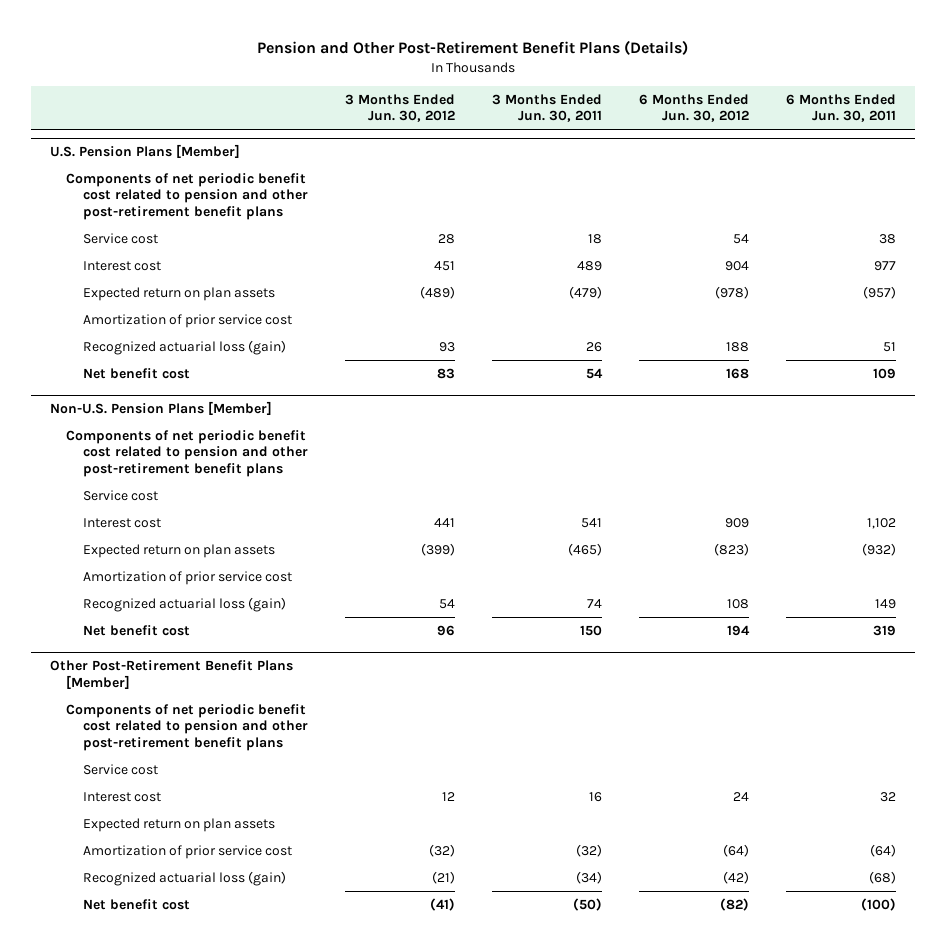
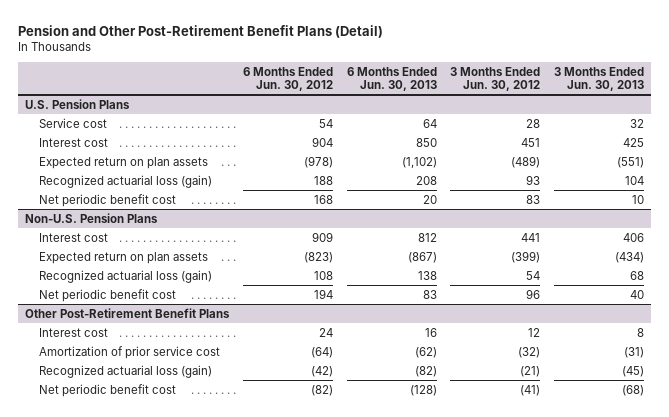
[256,40,688,56] Pension and Other Post-Retirement Benefit Plans (Details) -> [18,24,384,38] Pension and Other Post-Retirement Benefit Plans (Detail)
[491,93,602,123] 3 Months Ended Jun. 30, 2011 -> none
[786,93,897,123] 6 Months Ended Jun. 30, 2011 -> none
none -> [346,66,437,91] 6 Months Ended Jun. 30, 2013
none -> [554,66,645,91] 3 Months Ended Jun. 30, 2013
[66,172,308,220] Components of net periodic benefit cost related to pension and other post-retirement benefit plans -> none
[49,144,240,159] U.S. Pension Plans [Member] -> [24,98,130,109] U.S. Pension Plans
[82,313,292,328] Amortization of prior service cost -> none
[66,429,308,477] Components of net periodic benefit cost related to pension and other post-retirement benefit plans -> none
[82,489,158,501] Service cost -> none
[82,367,190,379] Net benefit cost -> [38,193,176,207] Net periodic benefit cost
[49,401,272,416] Non-U.S. Pension Plans [Member] -> [24,212,158,223] Non-U.S. Pension Plans
[82,570,292,585] Amortization of prior service cost -> none
[66,703,308,751] Components of net periodic benefit cost related to pension and other post-retirement benefit plans -> none
[82,763,158,775] Service cost -> none
[82,624,190,636] Net benefit cost -> [38,288,176,302] Net periodic benefit cost
[49,660,293,689] Other Post-Retirement Benefit Plans [Member] -> [24,307,230,318] Other Post-Retirement Benefit Plans
[82,817,275,832] Expected return on plan assets -> none
[82,898,190,910] Net benefit cost -> [38,383,176,397] Net periodic benefit cost

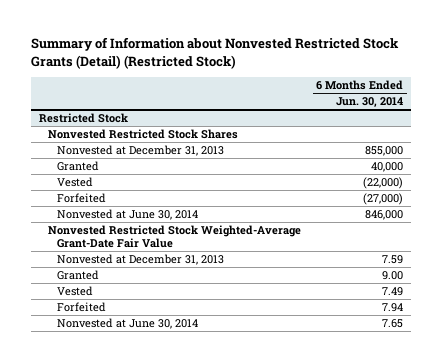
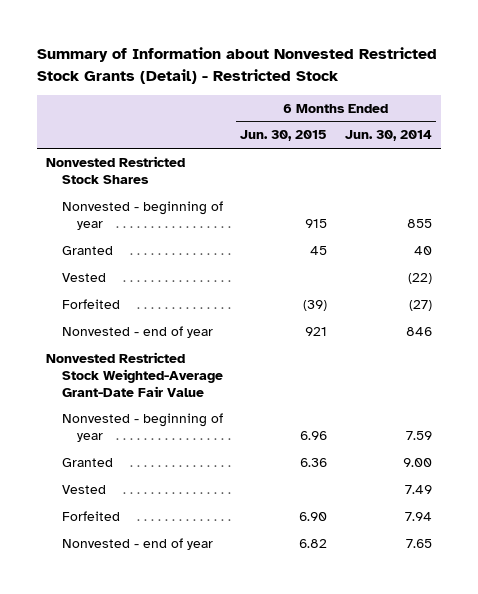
[31,37,400,69] Summary of Information about Nonvested Restricted Stock Grants (Detail) (Restricted Stock) -> [37,46,438,84] Summary of Information about Nonvested Restricted Stock Grants (Detail) - Restricted Stock
none -> [240,130,328,142] Jun. 30, 2015
[38,113,128,124] Restricted Stock -> none
[57,145,225,157] Nonvested at December 31, 2013 -> none
[57,209,199,221] Nonvested at June 30, 2014 -> none
none -> [61,201,223,230] Nonvested - beginning of year
[371,162,404,173] 40,000 -> [413,246,432,256] 40
[363,177,404,190] (22,000) -> [407,273,432,285] (22)
[363,193,404,206] (27,000) -> [408,300,432,312] (27)
none -> [61,326,213,339] Nonvested - end of year
[57,254,225,266] Nonvested at December 31, 2013 -> [61,413,223,442] Nonvested - beginning of year
[57,318,199,330] Nonvested at June 30, 2014 -> [61,538,213,551] Nonvested - end of year

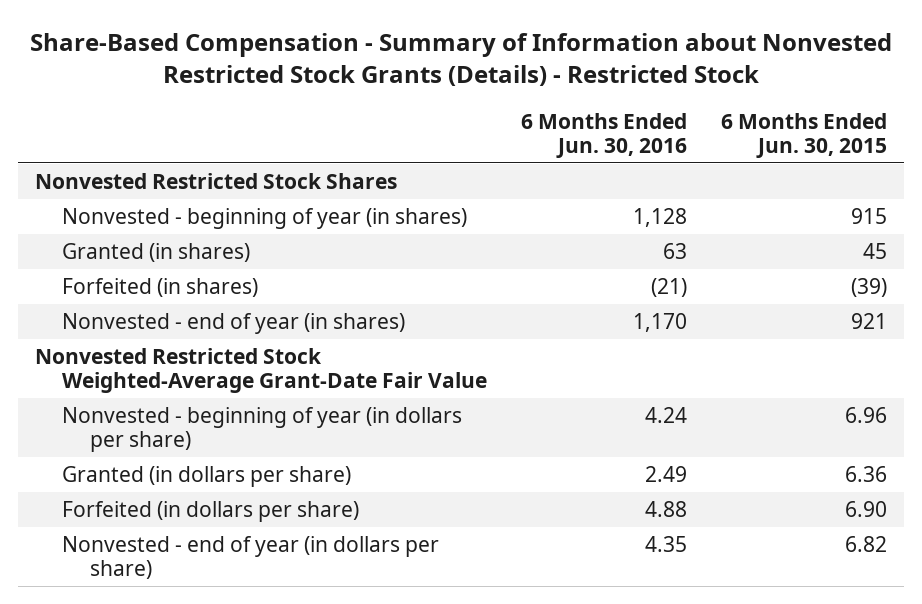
[37,46,438,84] Summary of Information about Nonvested Restricted Stock Grants (Detail) - Restricted Stock -> [29,32,892,86] Share-Based Compensation - Summary of Information about Nonvested Restricted Stock Grants (Details) - Restricted Stock
[344,130,432,142] Jun. 30, 2014 -> none
none -> [521,112,688,158] 6 Months Ended Jun. 30, 2016
[61,273,106,283] Vested -> none
[61,201,223,230] Nonvested - beginning of year -> [62,207,468,229] Nonvested - beginning of year (in shares)
[61,246,113,256] Granted -> [62,242,251,262] Granted (in shares)
[61,299,120,310] Forfeited -> [62,277,259,297] Forfeited (in shares)
[61,326,213,339] Nonvested - end of year -> [62,312,406,334] Nonvested - end of year (in shares)
[61,485,106,495] Vested -> none
[61,413,223,442] Nonvested - beginning of year -> [62,406,463,453] Nonvested - beginning of year (in dollars per share)
[61,458,113,468] Granted -> [62,465,352,487] Granted (in dollars per share)
[61,511,120,522] Forfeited -> [62,500,360,522] Forfeited (in dollars per share)
[61,538,213,551] Nonvested - end of year -> [62,535,440,580] Nonvested - end of year (in dollars per share)

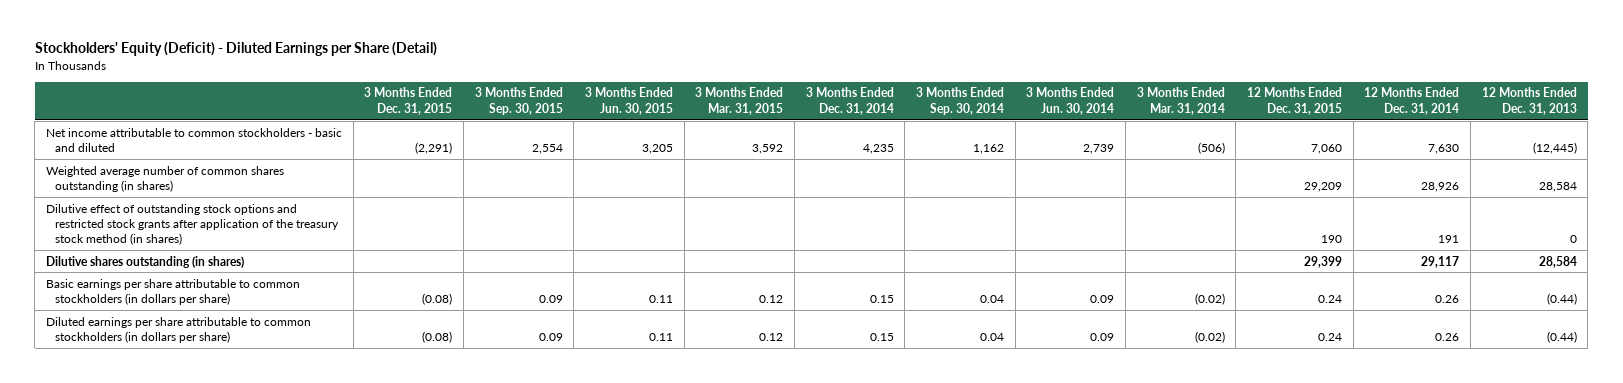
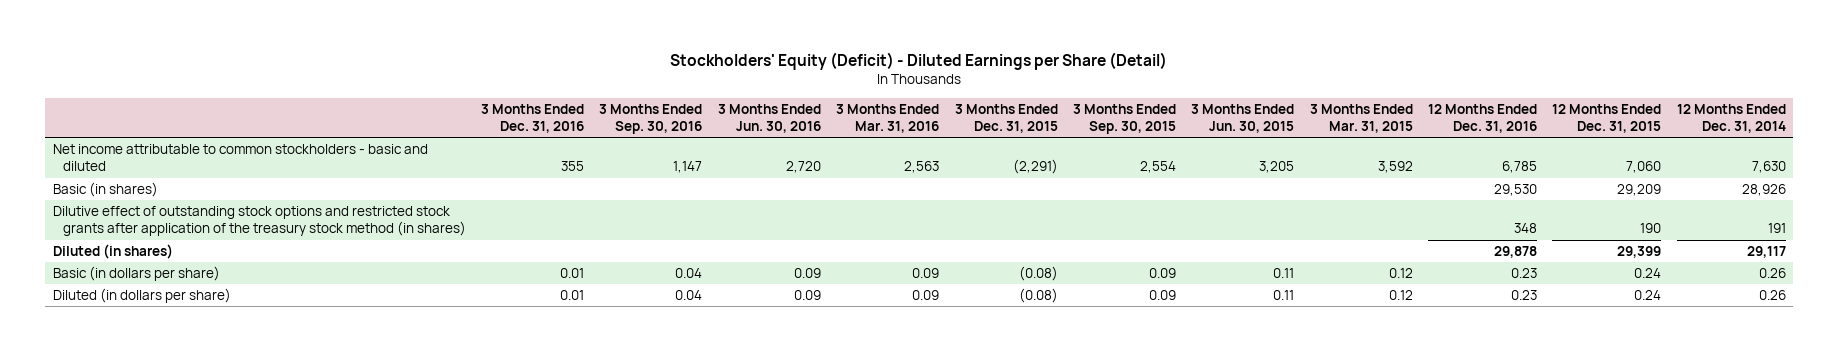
[805,87,894,115] 3 Months Ended Dec. 31, 2014 -> none
[915,87,1004,115] 3 Months Ended Sep. 30, 2014 -> none
[1026,87,1115,115] 3 Months Ended Jun. 30, 2014 -> none
[1136,87,1225,115] 3 Months Ended Mar. 31, 2014 -> none
[1481,87,1577,115] 12 Months Ended Dec. 31, 2013 -> none
none -> [481,103,585,133] 3 Months Ended Dec. 31, 2016
none -> [599,103,703,134] 3 Months Ended Sep. 30, 2016
none -> [717,103,821,133] 3 Months Ended Jun. 30, 2016
none -> [836,103,940,133] 3 Months Ended Mar. 31, 2016
none -> [1427,103,1537,133] 12 Months Ended Dec. 31, 2016
[45,165,284,192] Weighted average number of common shares outstanding (in shares) -> [52,182,158,198] Basic (in shares)
[45,255,244,268] Dilutive shares outstanding (in shares) -> [52,244,173,260] Diluted (in shares)
[45,278,300,305] Basic earnings per share attributable to common stockholders (in dollars per share) -> [52,266,220,282] Basic (in dollars per share)
[45,316,311,343] Diluted earnings per share attributable to common stockholders (in dollars per share) -> [52,288,231,304] Diluted (in dollars per share)

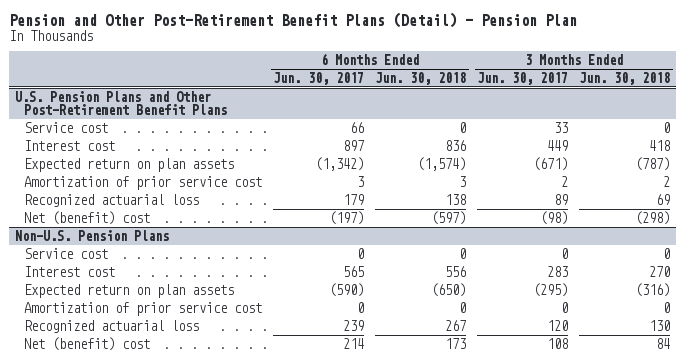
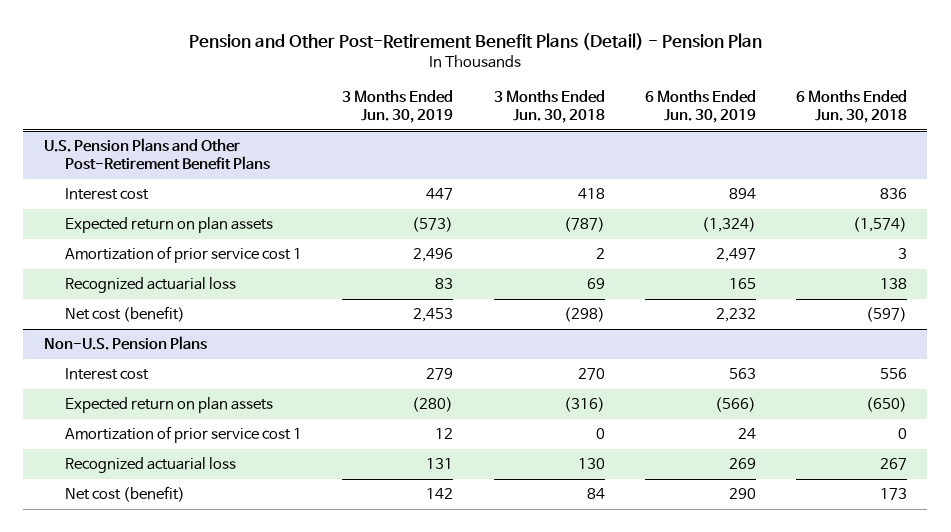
[273,71,365,85] Jun. 30, 2017 -> none
[477,71,569,85] Jun. 30, 2017 -> none
none -> [342,90,454,124] 3 Months Ended Jun. 30, 2019
none -> [644,90,756,124] 6 Months Ended Jun. 30, 2019
[24,121,109,133] Service cost -> none
[24,175,263,190] Amortization of prior service cost -> [65,246,303,264] Amortization of prior service cost 1
[24,210,151,225] Net (benefit) cost -> [65,306,186,323] Net cost (benefit)
[24,247,109,259] Service cost -> none
[24,301,263,316] Amortization of prior service cost -> [65,426,303,444] Amortization of prior service cost 1
[24,336,151,351] Net (benefit) cost -> [65,486,186,503] Net cost (benefit)

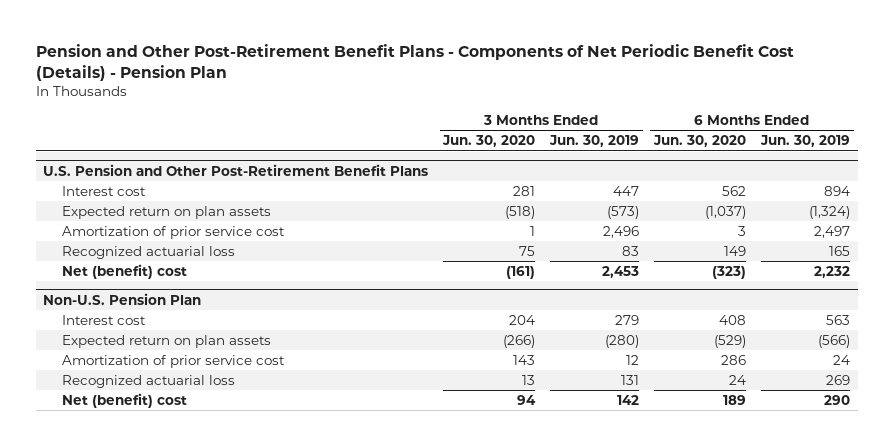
[189,32,763,50] Pension and Other Post-Retirement Benefit Plans (Detail) - Pension Plan -> [35,44,794,82] Pension and Other Post-Retirement Benefit Plans - Components of Net Periodic Benefit Cost (Details) - Pension Plan
[493,90,605,124] 3 Months Ended Jun. 30, 2018 -> none
[796,90,908,124] 6 Months Ended Jun. 30, 2018 -> none
none -> [442,135,536,148] Jun. 30, 2020
none -> [653,135,747,148] Jun. 30, 2020
[43,138,271,171] U.S. Pension Plans and Other Post-Retirement Benefit Plans -> [43,163,429,176] U.S. Pension and Other Post-Retirement Benefit Plans
[65,246,303,264] Amortization of prior service cost 1 -> [62,225,286,239] Amortization of prior service cost
[65,306,186,323] Net cost (benefit) -> [62,263,188,279] Net (benefit) cost
[43,336,207,351] Non-U.S. Pension Plans -> [43,292,202,305] Non-U.S. Pension Plan
[65,426,303,444] Amortization of prior service cost 1 -> [62,354,286,368] Amortization of prior service cost
[65,486,186,503] Net cost (benefit) -> [62,392,188,408] Net (benefit) cost

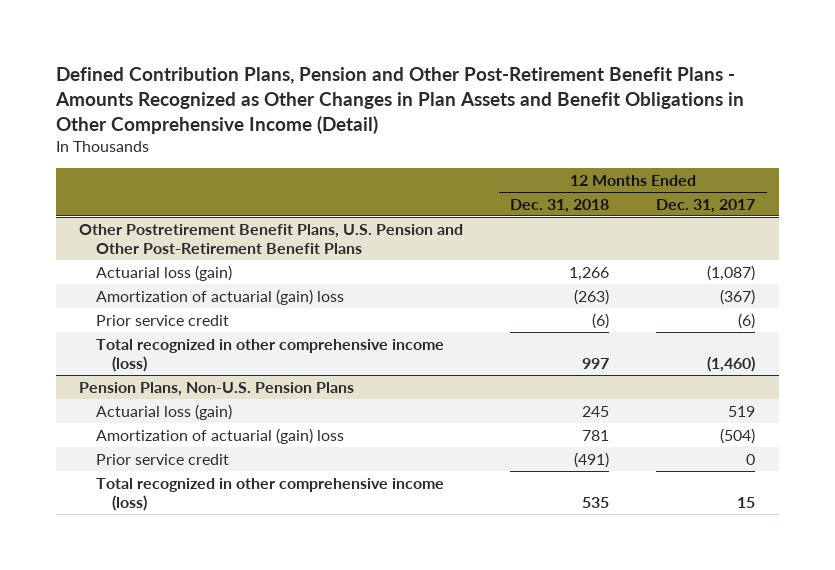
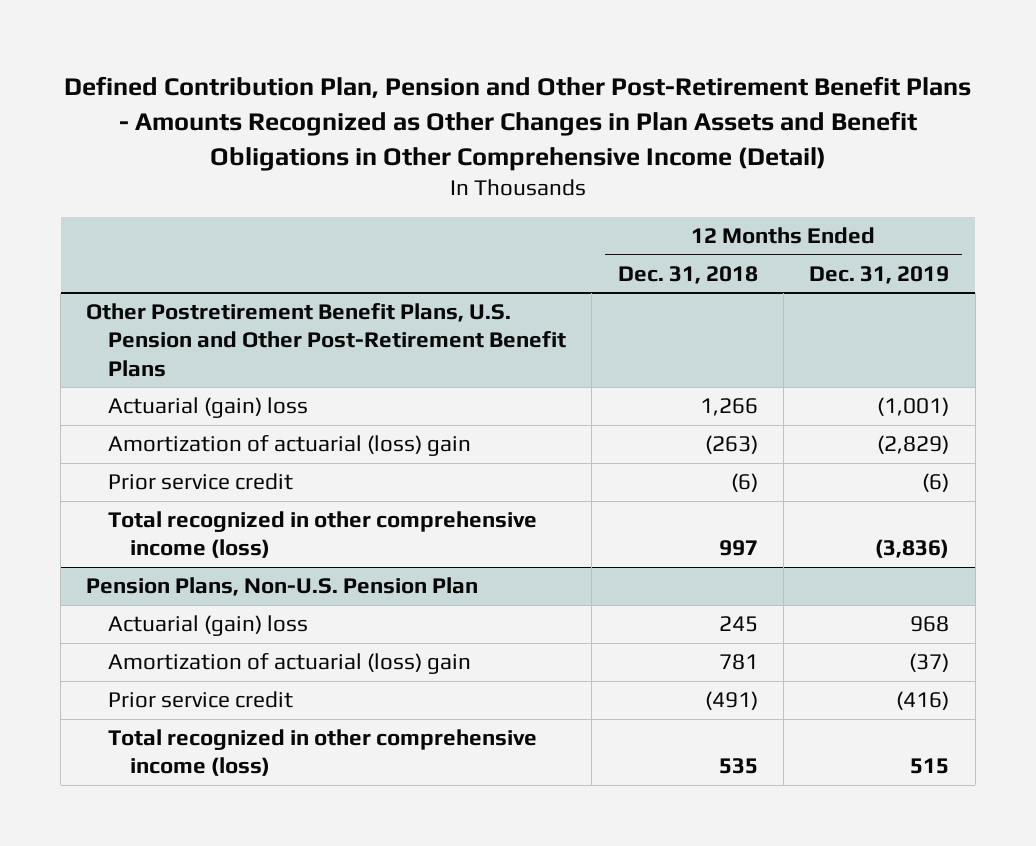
[55,66,745,134] Defined Contribution Plans, Pension and Other Post-Retirement Benefit Plans - Amounts Recognized as Other Changes in Plan Assets and Benefit Obligations in Other Comprehensive Income (Detail) -> [63,76,971,171] Defined Contribution Plan, Pension and Other Post-Retirement Benefit Plans - Amounts Recognized as Other Changes in Plan Assets and Benefit Obligations in Other Comprehensive Income (Detail)
[656,198,756,213] Dec. 31, 2017 -> none
none -> [809,265,950,284] Dec. 31, 2019
[95,264,232,281] Actuarial loss (gain) -> [107,397,308,419] Actuarial (gain) loss
[95,288,344,305] Amortization of actuarial (gain) loss -> [107,435,471,457] Amortization of actuarial (loss) gain
[79,381,355,396] Pension Plans, Non-U.S. Pension Plans -> [86,577,479,597] Pension Plans, Non-U.S. Pension Plan
[95,403,232,420] Actuarial loss (gain) -> [107,615,308,637] Actuarial (gain) loss
[95,427,344,444] Amortization of actuarial (gain) loss -> [107,653,471,675] Amortization of actuarial (loss) gain

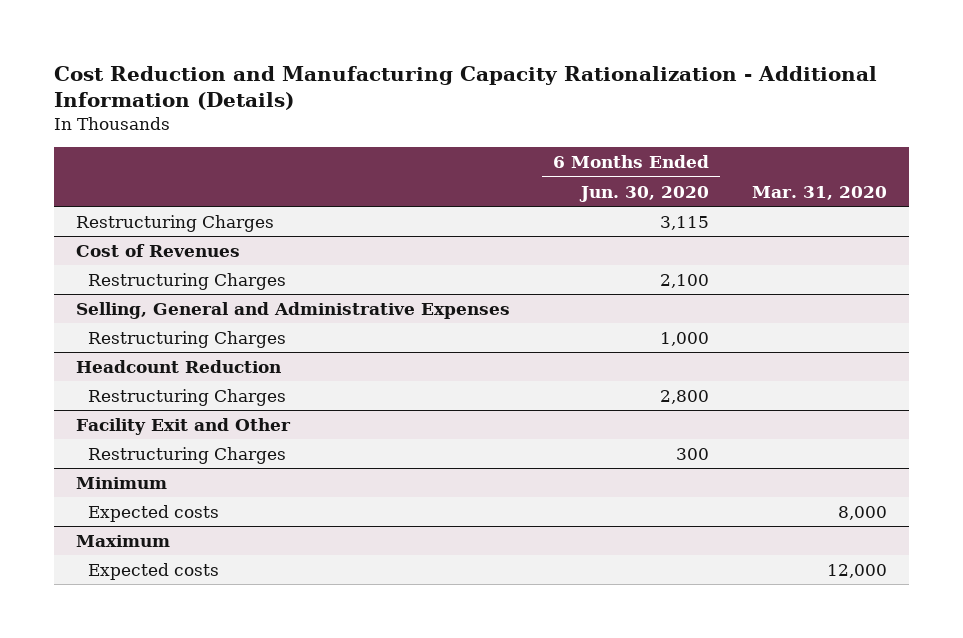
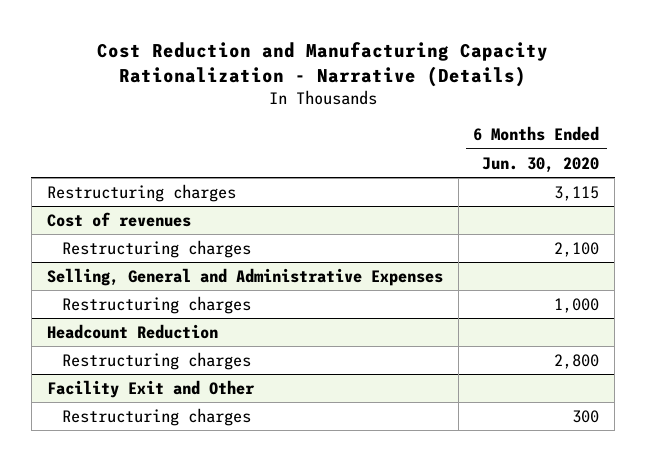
[53,65,877,111] Cost Reduction and Manufacturing Capacity Rationalization - Additional Information (Details) -> [97,41,549,87] Cost Reduction and Manufacturing Capacity Rationalization - Narrative (Details)
[752,185,888,200] Mar. 31, 2020 -> none
[75,214,274,232] Restructuring Charges -> [46,183,236,202] Restructuring charges
[75,243,240,257] Cost of Revenues -> [46,211,191,227] Cost of revenues
[88,272,287,290] Restructuring Charges -> [62,239,252,258] Restructuring charges
[88,330,287,348] Restructuring Charges -> [62,295,252,314] Restructuring charges
[88,388,287,406] Restructuring Charges -> [62,351,252,370] Restructuring charges
[75,476,167,489] Minimum -> none
[88,504,220,522] Expected costs -> none
[75,534,170,547] Maximum -> none
[88,562,220,580] Expected costs -> none
[88,446,287,464] Restructuring Charges -> [62,407,252,426] Restructuring charges

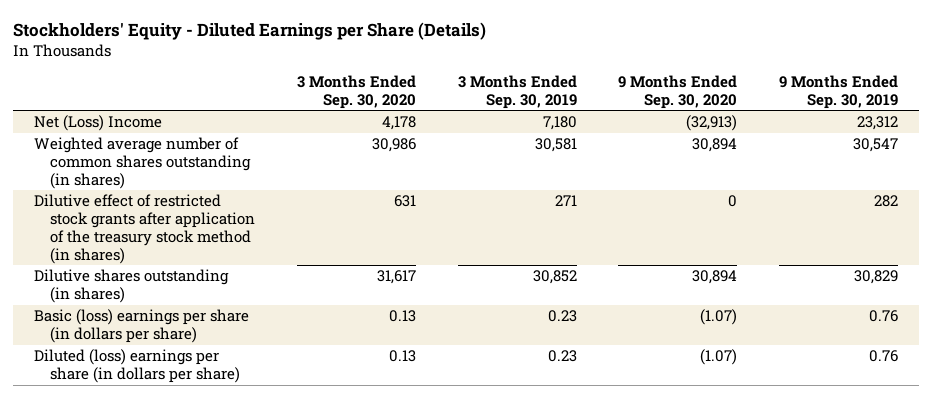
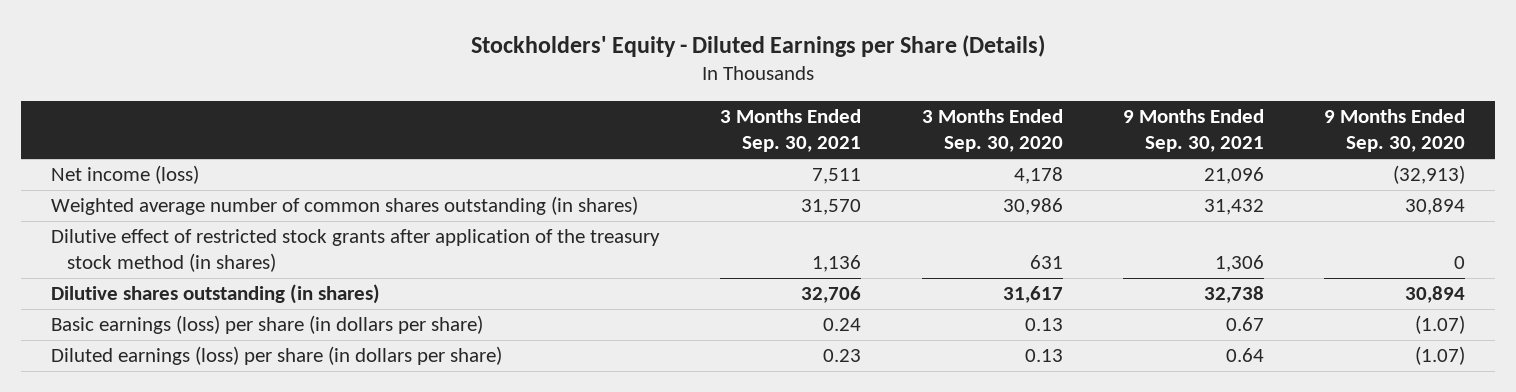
[457,75,577,109] 3 Months Ended Sep. 30, 2019 -> none
[779,75,899,109] 9 Months Ended Sep. 30, 2019 -> none
none -> [720,108,862,153] 3 Months Ended Sep. 30, 2021
none -> [1122,108,1264,153] 9 Months Ended Sep. 30, 2021
[33,115,162,132] Net (Loss) Income -> [51,165,200,185] Net income (loss)
[33,309,249,344] Basic (loss) earnings per share (in dollars per share) -> [51,315,484,335] Basic earnings (loss) per share (in dollars per share)
[33,349,240,384] Diluted (loss) earnings per share (in dollars per share) -> [51,346,503,366] Diluted earnings (loss) per share (in dollars per share)

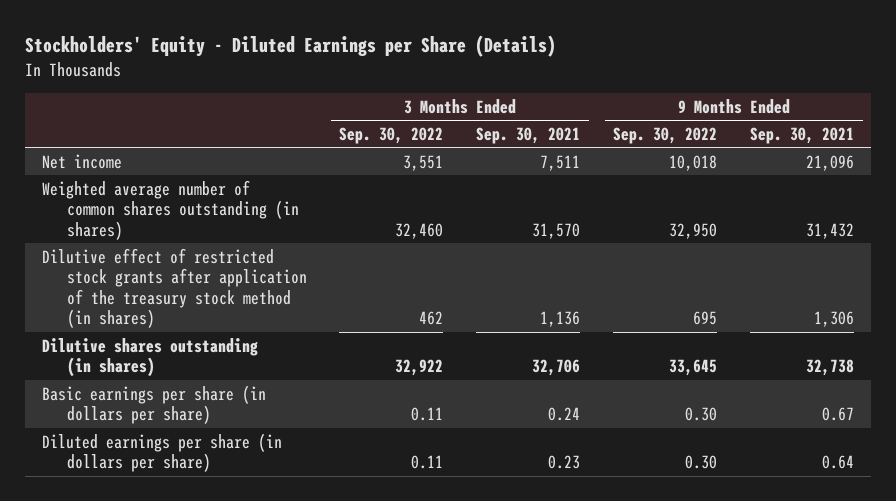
[921,108,1063,153] 3 Months Ended Sep. 30, 2020 -> none
[1323,108,1465,153] 9 Months Ended Sep. 30, 2020 -> none
none -> [339,126,444,144] Sep. 30, 2022
none -> [613,126,718,144] Sep. 30, 2022
[51,165,200,185] Net income (loss) -> [41,153,122,169] Net income
[51,315,484,335] Basic earnings (loss) per share (in dollars per share) -> [41,384,266,425] Basic earnings per share (in dollars per share)
[51,346,503,366] Diluted earnings (loss) per share (in dollars per share) -> [41,432,282,473] Diluted earnings per share (in dollars per share)

